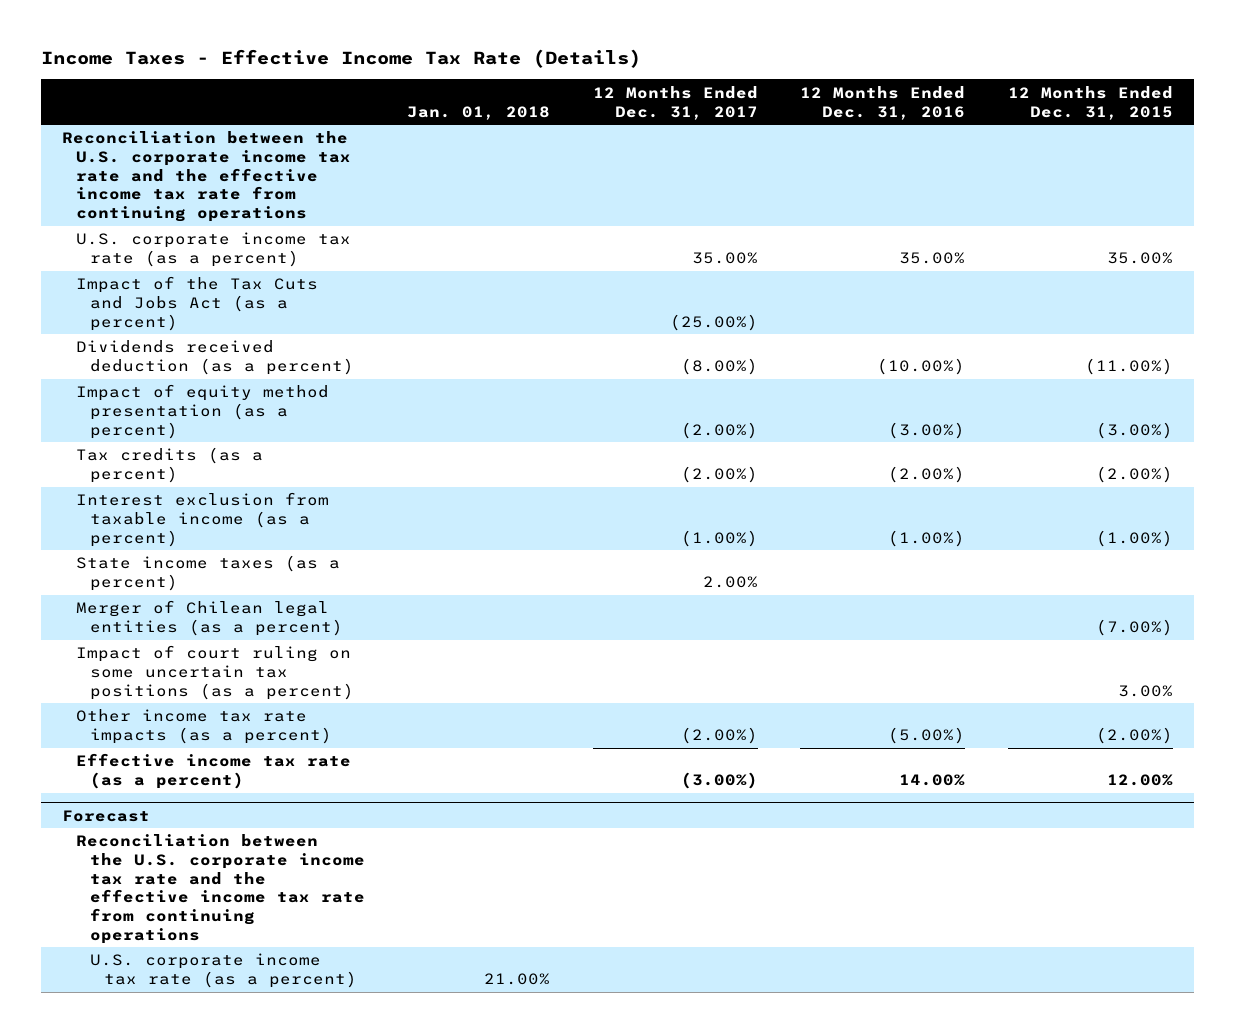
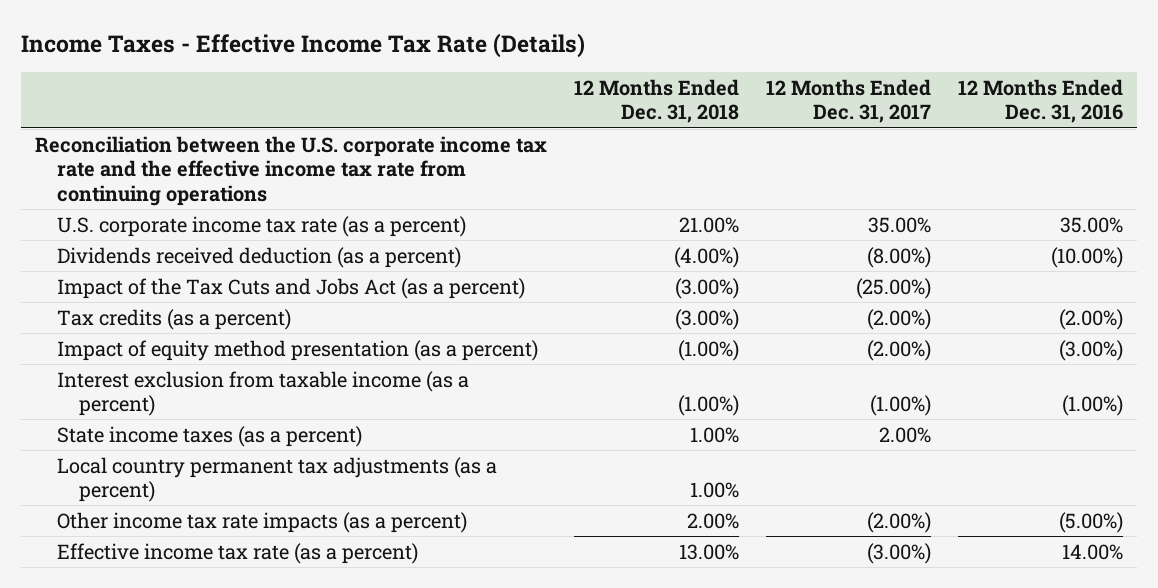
[407,105,551,120] Jan. 01, 2018 -> none
[1007,85,1173,120] 12 Months Ended Dec. 31, 2015 -> none
none -> [573,78,739,124] 12 Months Ended Dec. 31, 2018
[75,276,318,331] Impact of the Tax Cuts and Jobs Act (as a percent) -> [56,277,525,299] Impact of the Tax Cuts and Jobs Act (as a percent)
[75,384,329,439] Impact of equity method presentation (as a percent) -> [56,339,538,361] Impact of equity method presentation (as a percent)
[75,600,343,637] Merger of Chilean legal entities (as a percent) -> none
[75,645,354,700] Impact of court ruling on some uncertain tax positions (as a percent) -> none
none -> [56,456,497,503] Local country permanent tax adjustments (as a percent)
[61,809,150,822] Forecast -> none
[75,834,365,944] Reconciliation between the U.S. corporate income tax rate and the effective income tax rate from continuing operations -> none
[89,953,357,989] U.S. corporate income tax rate (as a percent) -> none

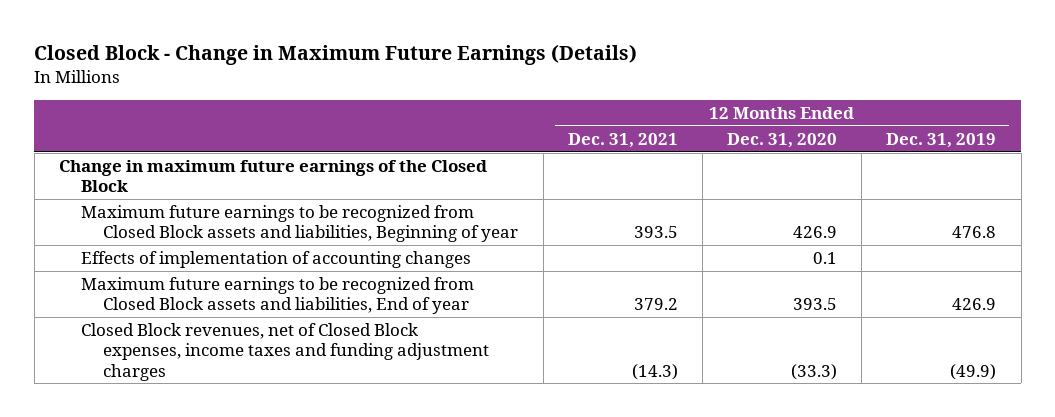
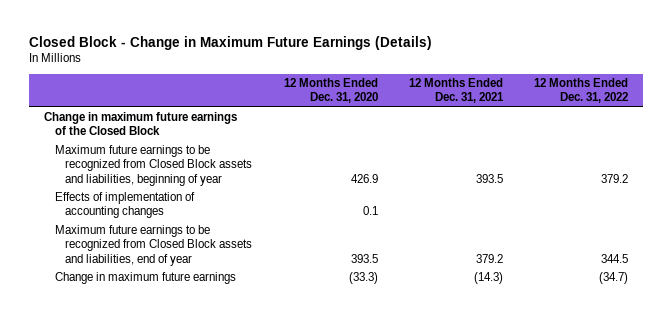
[886,132,997,148] Dec. 31, 2019 -> none
none -> [533,78,628,104] 12 Months Ended Dec. 31, 2022
[81,205,519,243] Maximum future earnings to be recognized from Closed Block assets and liabilities, Beginning of year -> [54,145,253,186] Maximum future earnings to be recognized from Closed Block assets and liabilities, beginning of year
[81,277,475,315] Maximum future earnings to be recognized from Closed Block assets and liabilities, End of year -> [54,225,253,266] Maximum future earnings to be recognized from Closed Block assets and liabilities, end of year
[81,323,490,381] Closed Block revenues, net of Closed Block expenses, income taxes and funding adjustment charges -> [54,272,236,285] Change in maximum future earnings

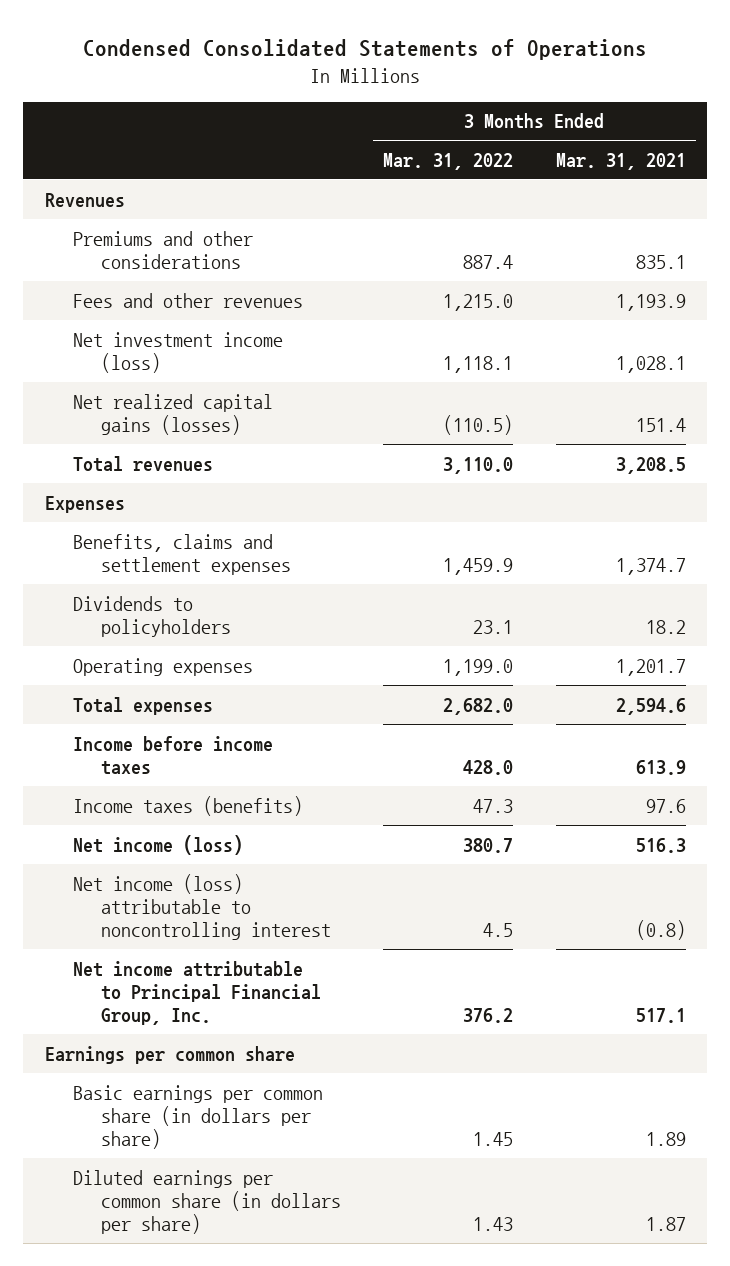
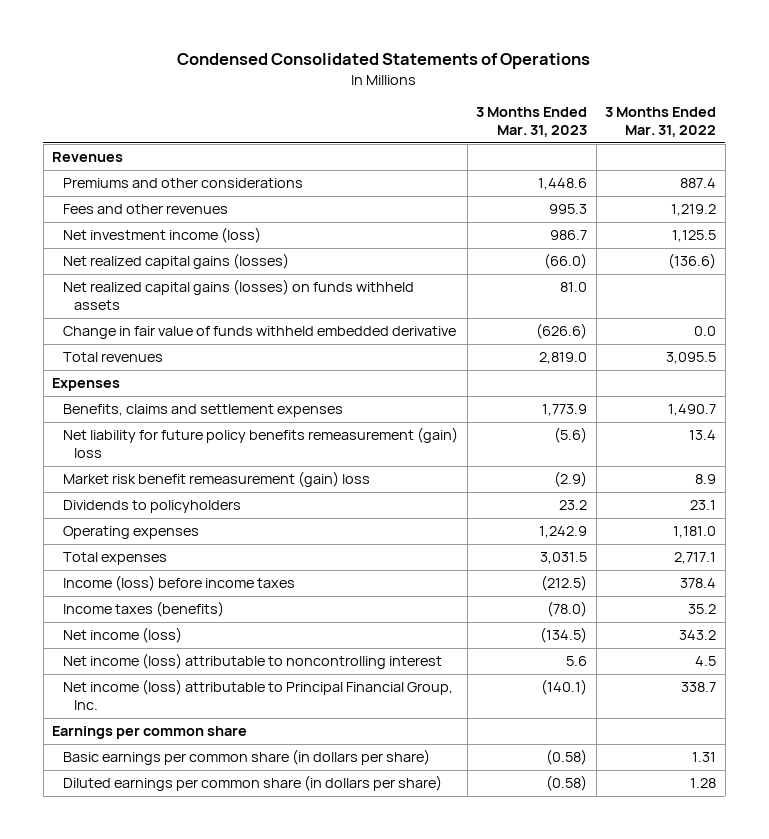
[555,152,686,170] Mar. 31, 2021 -> none
none -> [476,107,588,137] 3 Months Ended Mar. 31, 2023
[443,293,514,311] 1,215.0 -> [671,204,717,217] 1,219.2
[443,355,514,373] 1,118.1 -> [672,230,717,243] 1,125.5
[443,414,514,435] (110.5) -> [668,253,717,270] (136.6)
none -> [63,279,415,311] Net realized capital gains (losses) on funds withheld assets
none -> [63,326,457,340] Change in fair value of funds withheld embedded derivative
[443,456,514,474] 3,110.0 -> [666,352,717,365] 3,095.5
[443,557,514,575] 1,459.9 -> [668,404,717,417] 1,490.7
none -> [63,427,459,459] Net liability for future policy benefits remeasurement (gain) loss
none -> [63,471,371,488] Market risk benefit remeasurement (gain) loss
[443,658,514,676] 1,199.0 -> [673,526,717,539] 1,181.0
[443,697,514,715] 2,682.0 -> [674,552,717,565] 2,717.1
[72,735,273,775] Income before income taxes -> [63,575,296,592] Income (loss) before income taxes
[463,759,514,775] 428.0 -> [680,578,717,589] 378.4
[473,798,514,813] 47.3 -> [688,604,717,615] 35.2
[463,837,514,853] 380.7 -> [679,630,717,641] 343.2
[72,960,321,1025] Net income attributable to Principal Financial Group, Inc. -> [63,679,454,711] Net income (loss) attributable to Principal Financial Group, Inc.
[463,1007,514,1023] 376.2 -> [681,682,717,693] 338.7
[473,1131,514,1146] 1.45 -> [692,752,717,763] 1.31
[473,1216,514,1231] 1.43 -> [690,778,717,789] 1.28

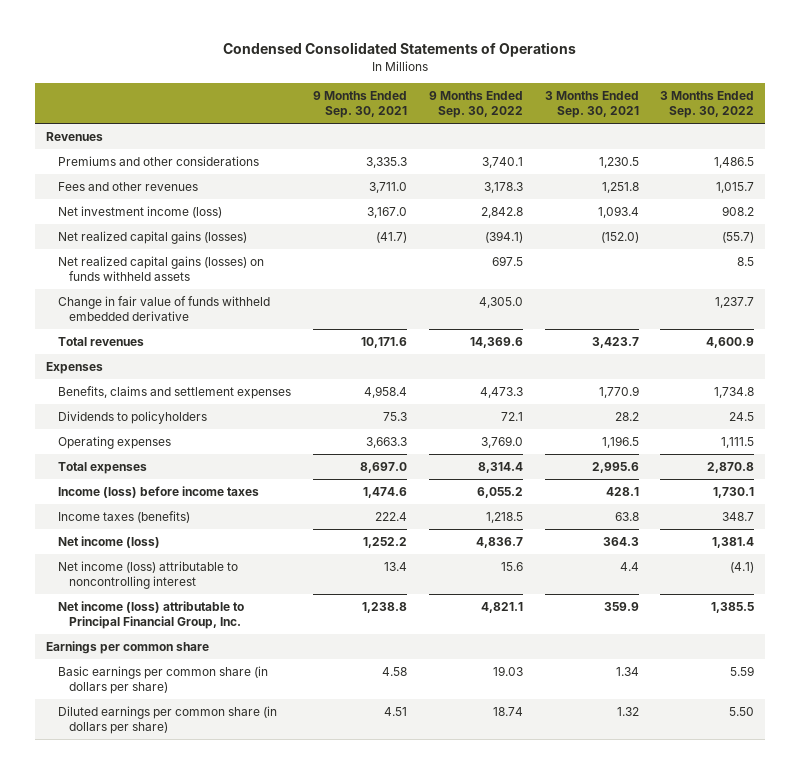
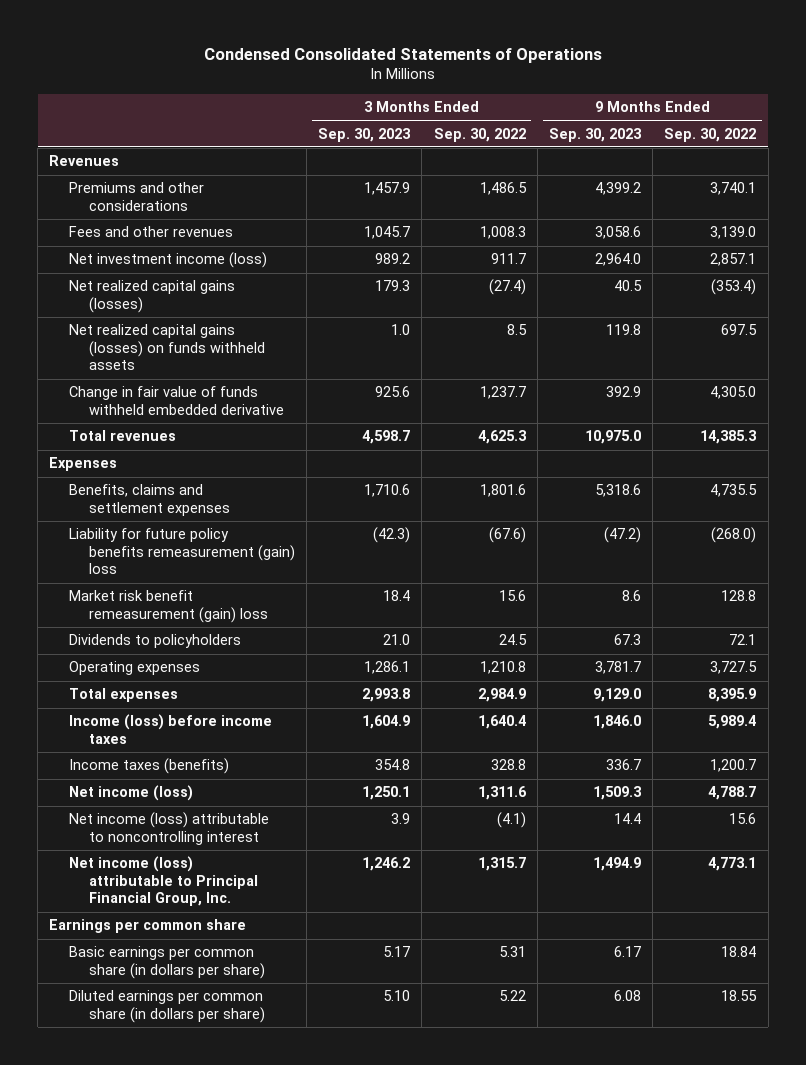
[312,90,407,119] 9 Months Ended Sep. 30, 2021 -> none
[544,90,639,119] 3 Months Ended Sep. 30, 2021 -> none
none -> [318,127,412,142] Sep. 30, 2023
none -> [548,127,642,142] Sep. 30, 2023
[483,181,523,193] 3,178.3 -> [710,226,757,240] 3,139.0
[716,181,755,193] 1,015.7 -> [479,226,526,240] 1,008.3
[480,206,523,218] 2,842.8 -> [710,253,757,267] 2,857.1
[722,205,755,216] 908.2 -> [490,253,526,265] 911.7
[484,230,523,243] (394.1) -> [711,279,757,296] (353.4)
[722,231,755,243] (55.7) -> [488,279,526,296] (27.4)
[469,336,523,348] 14,369.6 -> [700,430,758,445] 14,385.3
[706,336,755,348] 4,600.9 -> [477,430,527,445] 4,625.3
[479,386,523,398] 4,473.3 -> [710,484,758,498] 4,735.5
[714,386,755,398] 1,734.8 -> [479,484,526,498] 1,801.6
none -> [69,528,295,575] Liability for future policy benefits remeasurement (gain) loss
none -> [69,590,268,623] Market risk benefit remeasurement (gain) loss
[480,435,523,448] 3,769.0 -> [710,661,758,675] 3,727.5
[721,436,755,448] 1,111.5 -> [479,661,526,675] 1,210.8
[477,461,523,473] 8,314.4 -> [708,688,757,703] 8,395.9
[707,461,755,473] 2,870.8 -> [477,688,526,703] 2,984.9
[476,486,523,498] 6,055.2 -> [708,715,757,730] 5,989.4
[713,486,755,498] 1,730.1 -> [477,715,526,730] 1,640.4
[485,511,523,523] 1,218.5 -> [710,759,757,773] 1,200.7
[722,511,755,521] 348.7 -> [490,759,526,771] 328.8
[475,536,523,548] 4,836.7 -> [708,786,757,801] 4,788.7
[712,536,755,548] 1,381.4 -> [477,786,527,801] 1,311.6
[480,601,523,613] 4,821.1 -> [708,857,757,872] 4,773.1
[711,601,755,613] 1,385.5 -> [477,857,526,872] 1,315.7
[492,665,523,676] 19.03 -> [721,946,757,958] 18.84
[730,665,755,676] 5.59 -> [498,946,526,958] 5.31
[492,706,523,716] 18.74 -> [721,990,758,1002] 18.55
[729,706,755,716] 5.50 -> [498,990,526,1002] 5.22

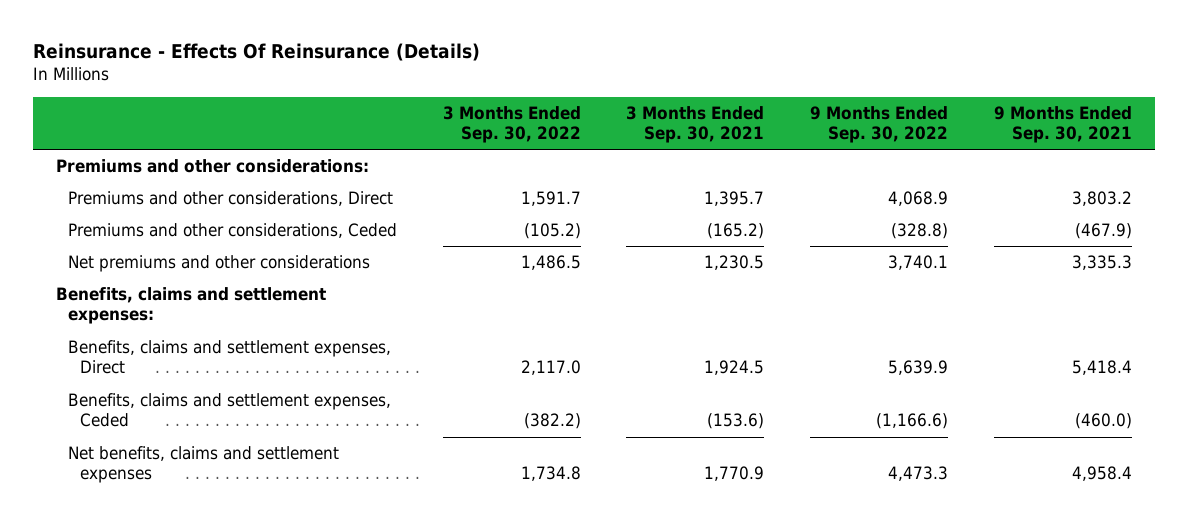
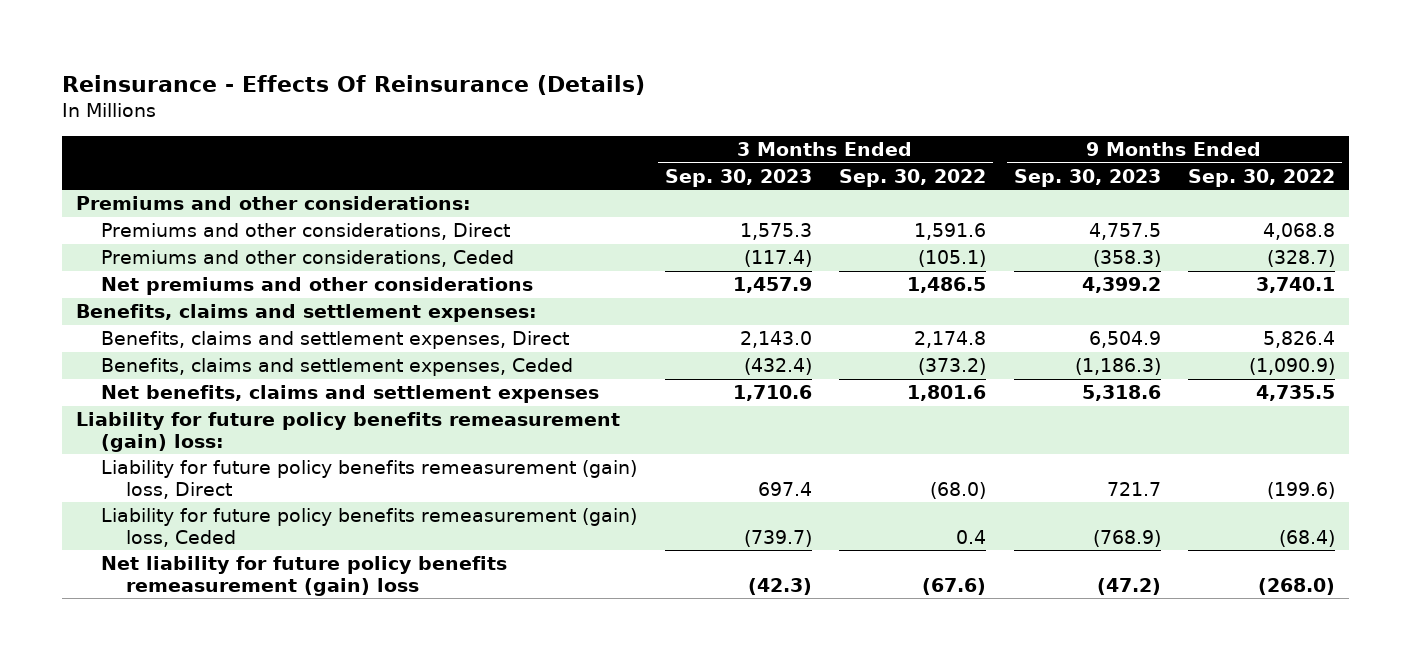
[626,105,765,143] 3 Months Ended Sep. 30, 2021 -> none
[994,105,1133,143] 9 Months Ended Sep. 30, 2021 -> none
none -> [664,168,812,187] Sep. 30, 2023
none -> [1013,168,1161,187] Sep. 30, 2023
[520,191,581,207] 1,591.7 -> [914,223,987,241] 1,591.6
[888,191,949,207] 4,068.9 -> [1263,223,1336,241] 4,068.8
[523,223,581,240] (105.2) -> [918,250,987,268] (105.1)
[891,223,949,240] (328.8) -> [1267,250,1336,268] (328.7)
[520,360,581,376] 2,117.0 -> [914,331,987,349] 2,174.8
[888,360,949,376] 5,639.9 -> [1263,331,1336,349] 5,826.4
[523,413,581,430] (382.2) -> [918,358,987,376] (373.2)
[876,413,949,430] (1,166.6) -> [1249,358,1336,376] (1,090.9)
[520,466,581,482] 1,734.8 -> [907,385,987,402] 1,801.6
[888,466,949,482] 4,473.3 -> [1256,385,1336,402] 4,735.5
none -> [75,412,620,453] Liability for future policy benefits remeasurement (gain) loss:
none -> [101,460,638,500] Liability for future policy benefits remeasurement (gain) loss, Direct
none -> [101,508,638,548] Liability for future policy benefits remeasurement (gain) loss, Ceded
none -> [101,556,508,597] Net liability for future policy benefits remeasurement (gain) loss

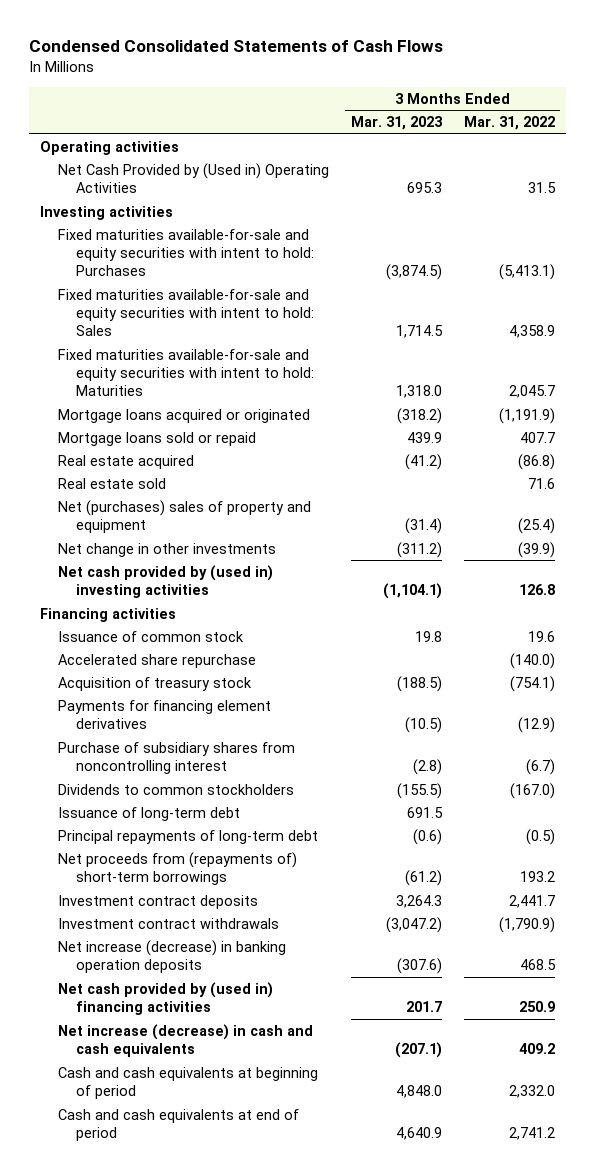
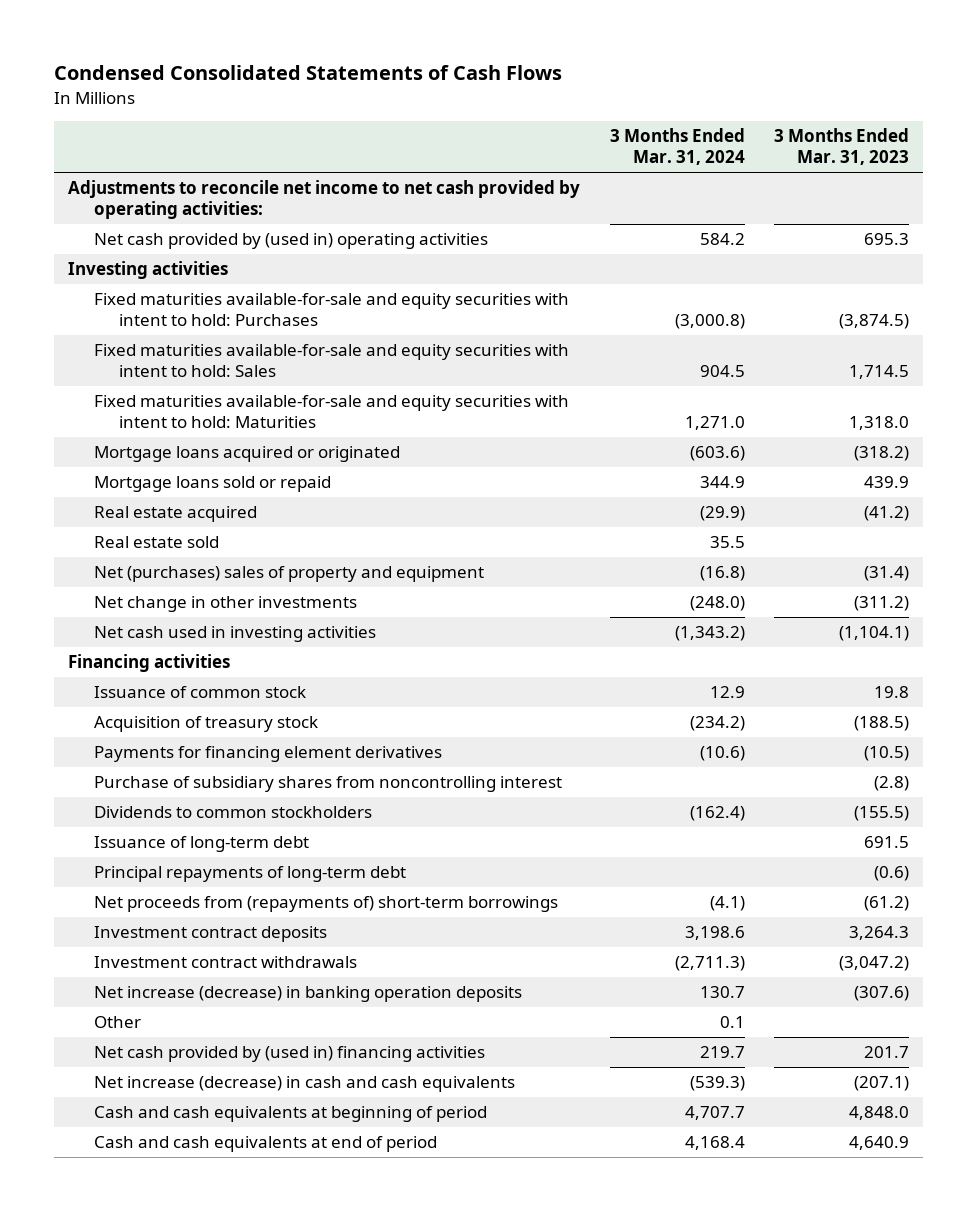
[463,116,555,131] Mar. 31, 2022 -> none
none -> [609,128,745,165] 3 Months Ended Mar. 31, 2024
[40,140,180,155] Operating activities -> none
none -> [68,180,581,220] Adjustments to reconcile net income to net cash provided by operating activities:
[57,162,329,194] Net Cash Provided by (Used in) Operating Activities -> [93,233,488,250] Net cash provided by (used in) operating activities
[57,564,273,599] Net cash provided by (used in) investing activities -> [93,626,376,643] Net cash used in investing activities
[57,653,256,668] Accelerated share repurchase -> none
none -> [93,1016,141,1029] Other

